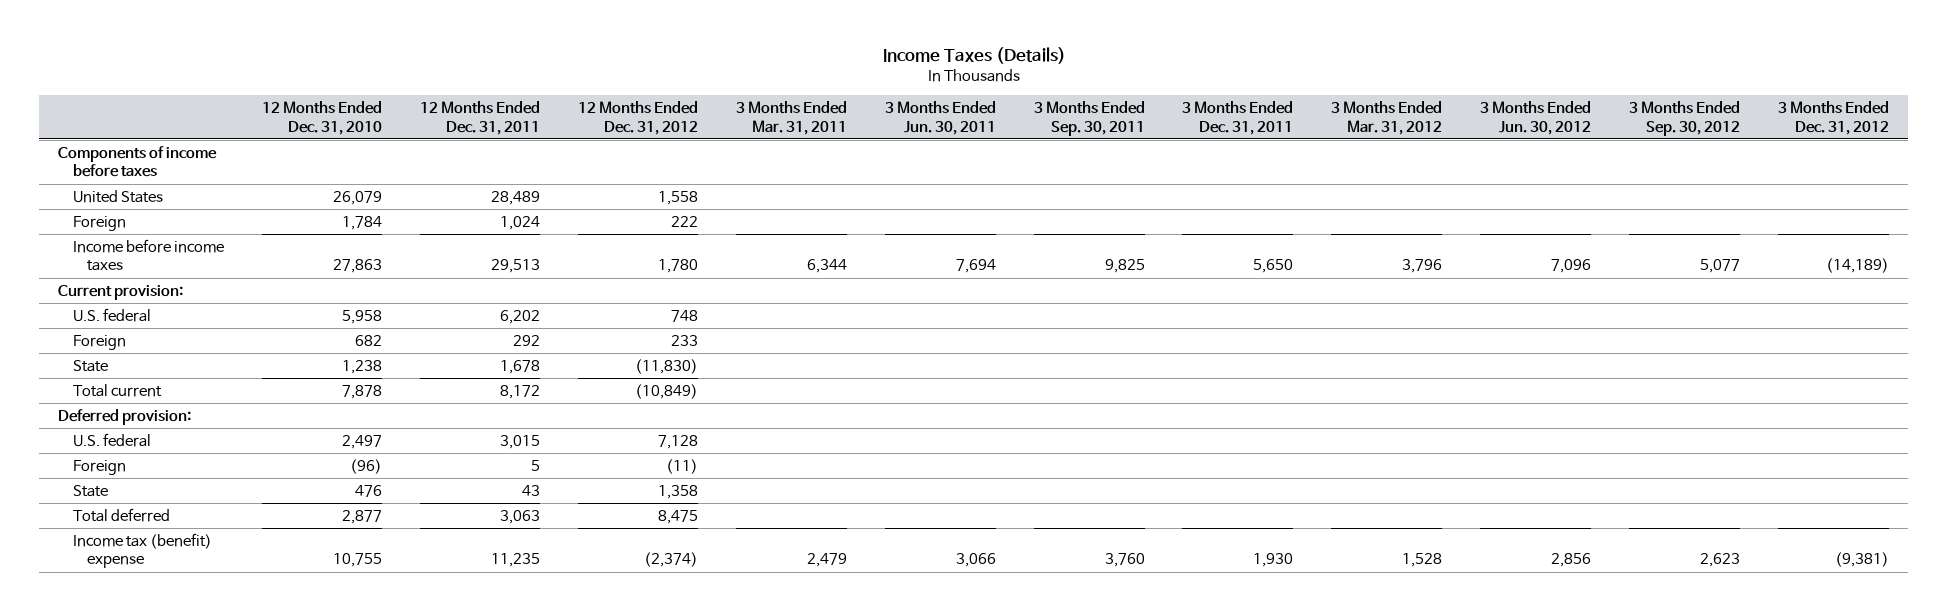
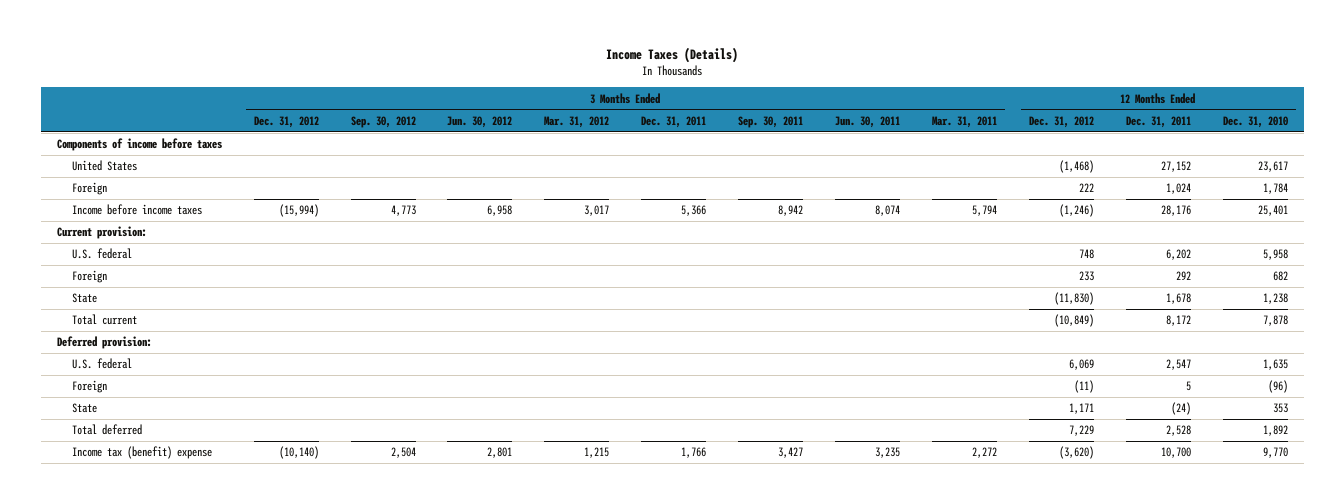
[332,190,382,205] 26,079 -> [1257,161,1288,173] 23,617
[490,190,540,205] 28,489 -> [1160,161,1191,173] 27,152
[657,190,698,205] 1,558 -> [1058,160,1094,174] (1,468)
[332,259,382,274] 27,863 -> [1257,205,1288,217] 25,401
[490,259,540,274] 29,513 -> [1160,205,1191,217] 28,176
[657,259,698,274] 1,780 -> [1058,204,1094,218] (1,246)
[806,259,847,274] 6,344 -> [971,205,997,217] 5,794
[955,259,996,274] 7,694 -> [875,205,901,217] 8,074
[1104,259,1145,274] 9,825 -> [778,205,804,217] 8,942
[1253,259,1294,274] 5,650 -> [681,205,707,217] 5,366
[1402,259,1443,274] 3,796 -> [584,205,610,217] 3,017
[1551,259,1592,274] 7,096 -> [487,205,513,217] 6,958
[1700,259,1741,274] 5,077 -> [390,205,416,217] 4,773
[1826,258,1890,274] (14,189) -> [278,204,319,218] (15,994)
[341,434,382,449] 2,497 -> [1262,359,1288,371] 1,635
[499,434,540,449] 3,015 -> [1165,359,1191,371] 2,547
[657,434,698,449] 7,128 -> [1068,359,1094,371] 6,069
[354,484,382,497] 476 -> [1272,403,1288,414] 353
[521,484,540,496] 43 -> [1170,402,1191,416] (24)
[657,484,698,499] 1,358 -> [1068,403,1094,415] 1,171
[341,509,382,524] 2,877 -> [1262,425,1288,437] 1,892
[499,509,540,524] 3,063 -> [1165,425,1191,437] 2,528
[657,509,698,524] 8,475 -> [1068,425,1094,437] 7,229
[332,553,382,568] 10,755 -> [1262,447,1288,459] 9,770
[490,553,540,568] 11,235 -> [1160,447,1191,459] 10,700
[643,552,698,568] (2,374) -> [1058,446,1094,460] (3,620)
[806,553,847,568] 2,479 -> [971,447,997,459] 2,272
[955,553,996,568] 3,066 -> [875,447,901,459] 3,235
[1104,553,1145,568] 3,760 -> [778,447,804,459] 3,427
[1253,553,1294,568] 1,930 -> [681,447,707,459] 1,766
[1402,553,1443,568] 1,528 -> [584,447,610,459] 1,215
[1551,553,1592,568] 2,856 -> [487,447,513,459] 2,801
[1700,553,1741,568] 2,623 -> [390,447,416,459] 2,504
[1835,552,1890,568] (9,381) -> [278,446,319,460] (10,140)

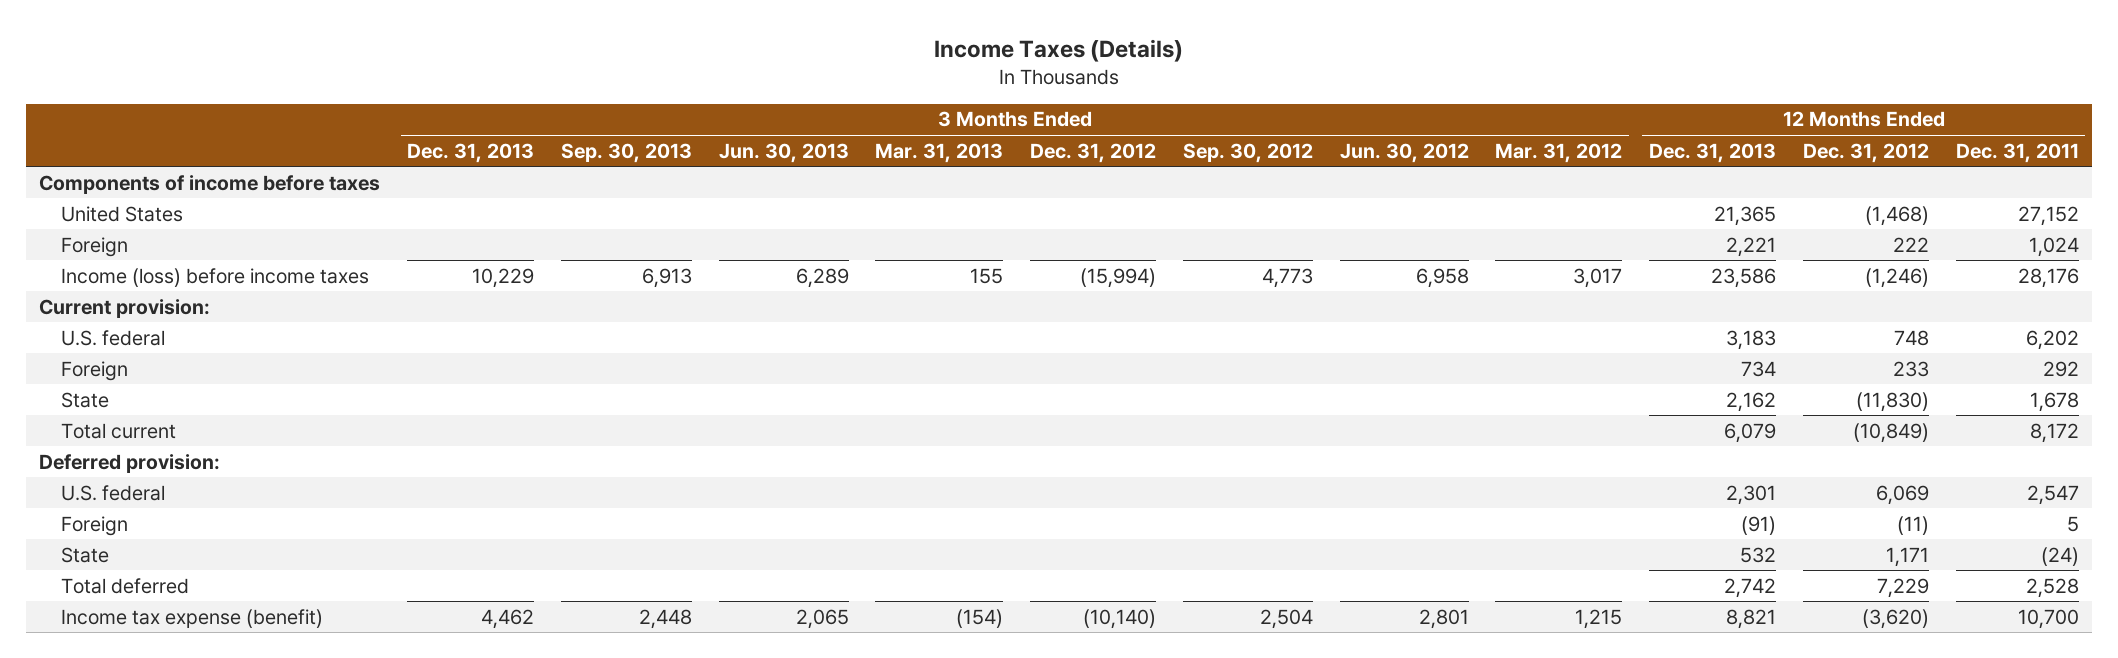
[641,115,707,128] Dec. 31, 2011 -> none
[738,115,804,128] Sep. 30, 2011 -> none
[835,115,901,128] Jun. 30, 2011 -> none
[931,115,997,128] Mar. 31, 2011 -> none
[1222,115,1288,128] Dec. 31, 2010 -> none
none -> [407,142,535,163] Dec. 31, 2013
none -> [560,142,692,163] Sep. 30, 2013
none -> [718,142,849,163] Jun. 30, 2013
none -> [875,142,1004,163] Mar. 31, 2013
none -> [1649,142,1777,163] Dec. 31, 2013
[71,204,202,216] Income before income taxes -> [61,267,370,287] Income (loss) before income taxes
[71,446,212,460] Income tax (benefit) expense -> [61,608,324,628] Income tax expense (benefit)

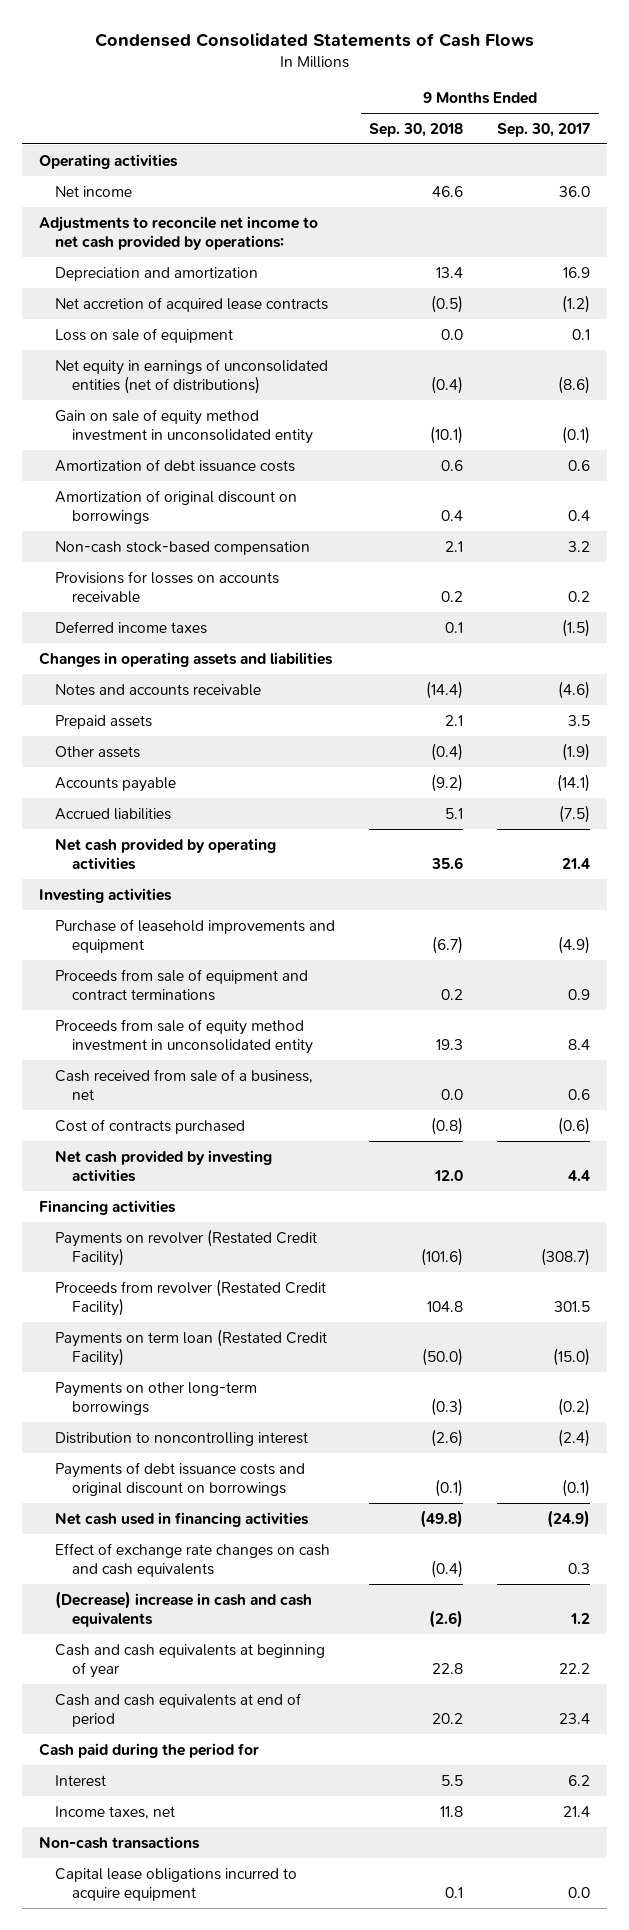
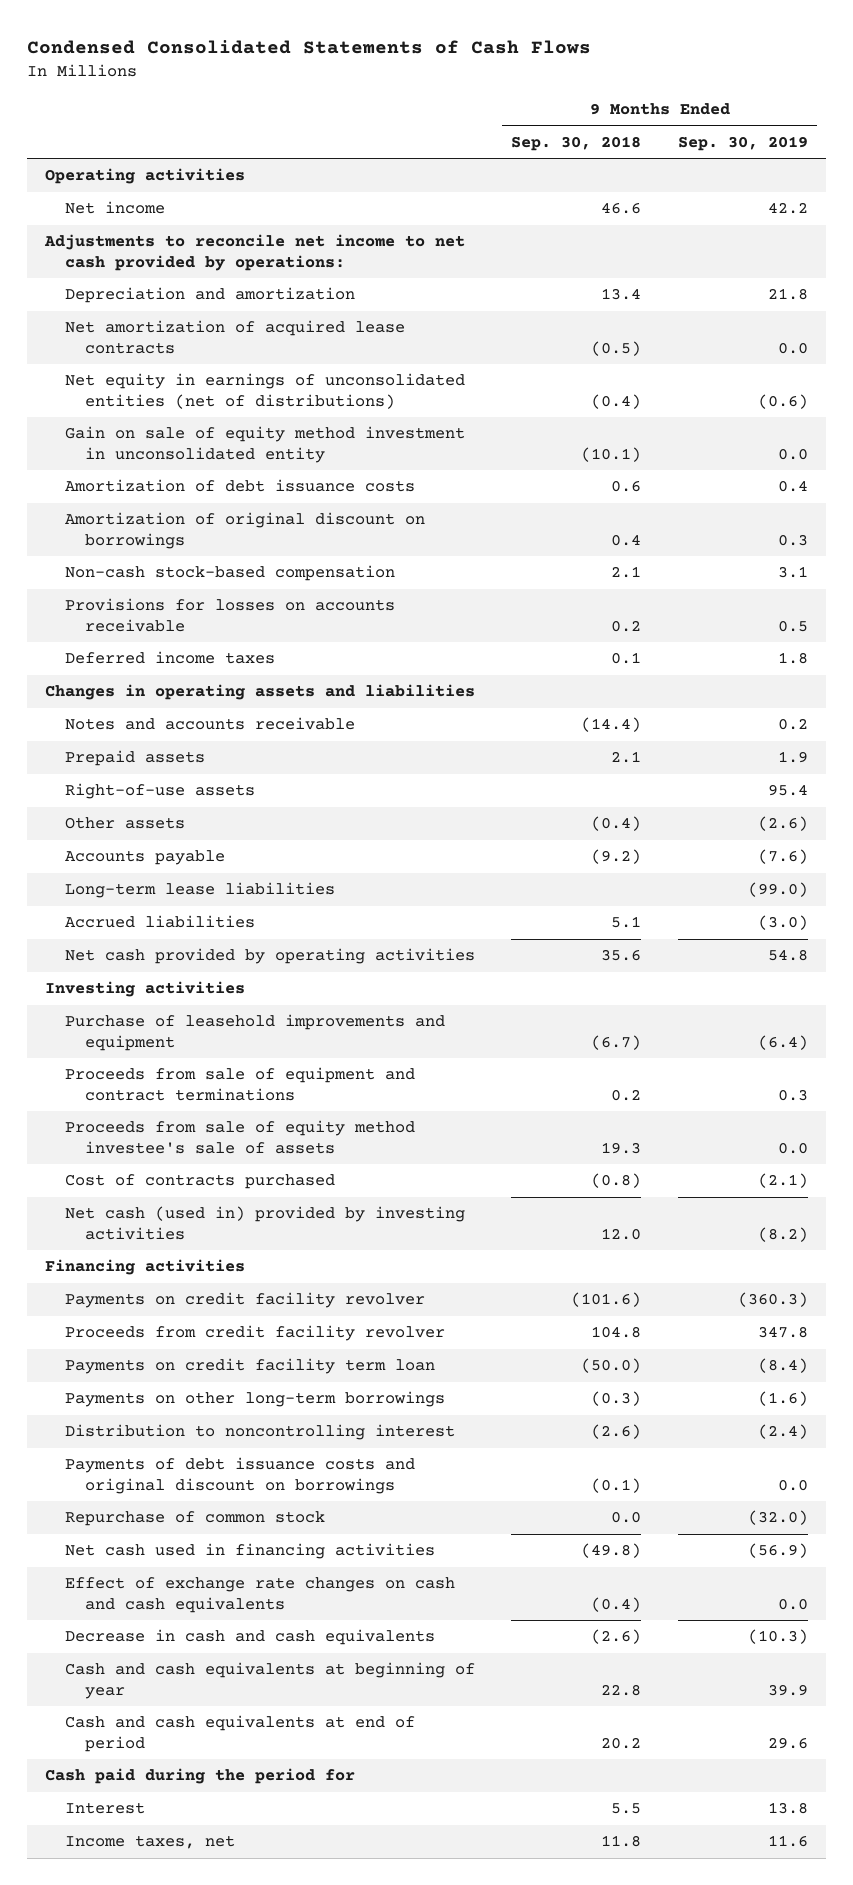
[497,122,591,137] Sep. 30, 2017 -> none
none -> [677,135,808,151] Sep. 30, 2019
[55,327,234,343] Loss on sale of equipment -> none
[55,296,329,312] Net accretion of acquired lease contracts -> [65,320,406,354] Net amortization of acquired lease contracts
none -> [65,783,256,800] Right-of-use assets
none -> [65,882,336,899] Long-term lease liabilities
[55,1068,314,1100] Cash received from sale of a business, net -> none
[55,1018,313,1054] Proceeds from sale of equity method investment in unconsolidated entity -> [65,1120,416,1154] Proceeds from sale of equity method investee's sale of assets
[55,1149,273,1182] Net cash provided by investing activities -> [65,1206,466,1240] Net cash (used in) provided by investing activities
[55,1228,318,1266] Payments on revolver (Restated Credit Facility) -> [65,1292,426,1309] Payments on credit facility revolver
[55,1278,327,1316] Proceeds from revolver (Restated Credit Facility) -> [65,1325,446,1342] Proceeds from credit facility revolver
[55,1328,328,1366] Payments on term loan (Restated Credit Facility) -> [65,1358,436,1375] Payments on credit facility term loan
none -> [65,1511,326,1527] Repurchase of common stock
[55,1590,313,1627] (Decrease) increase in cash and cash equivalents -> [65,1629,436,1646] Decrease in cash and cash equivalents
[39,1835,201,1849] Non-cash transactions -> none
[55,1867,298,1901] Capital lease obligations incurred to acquire equipment -> none

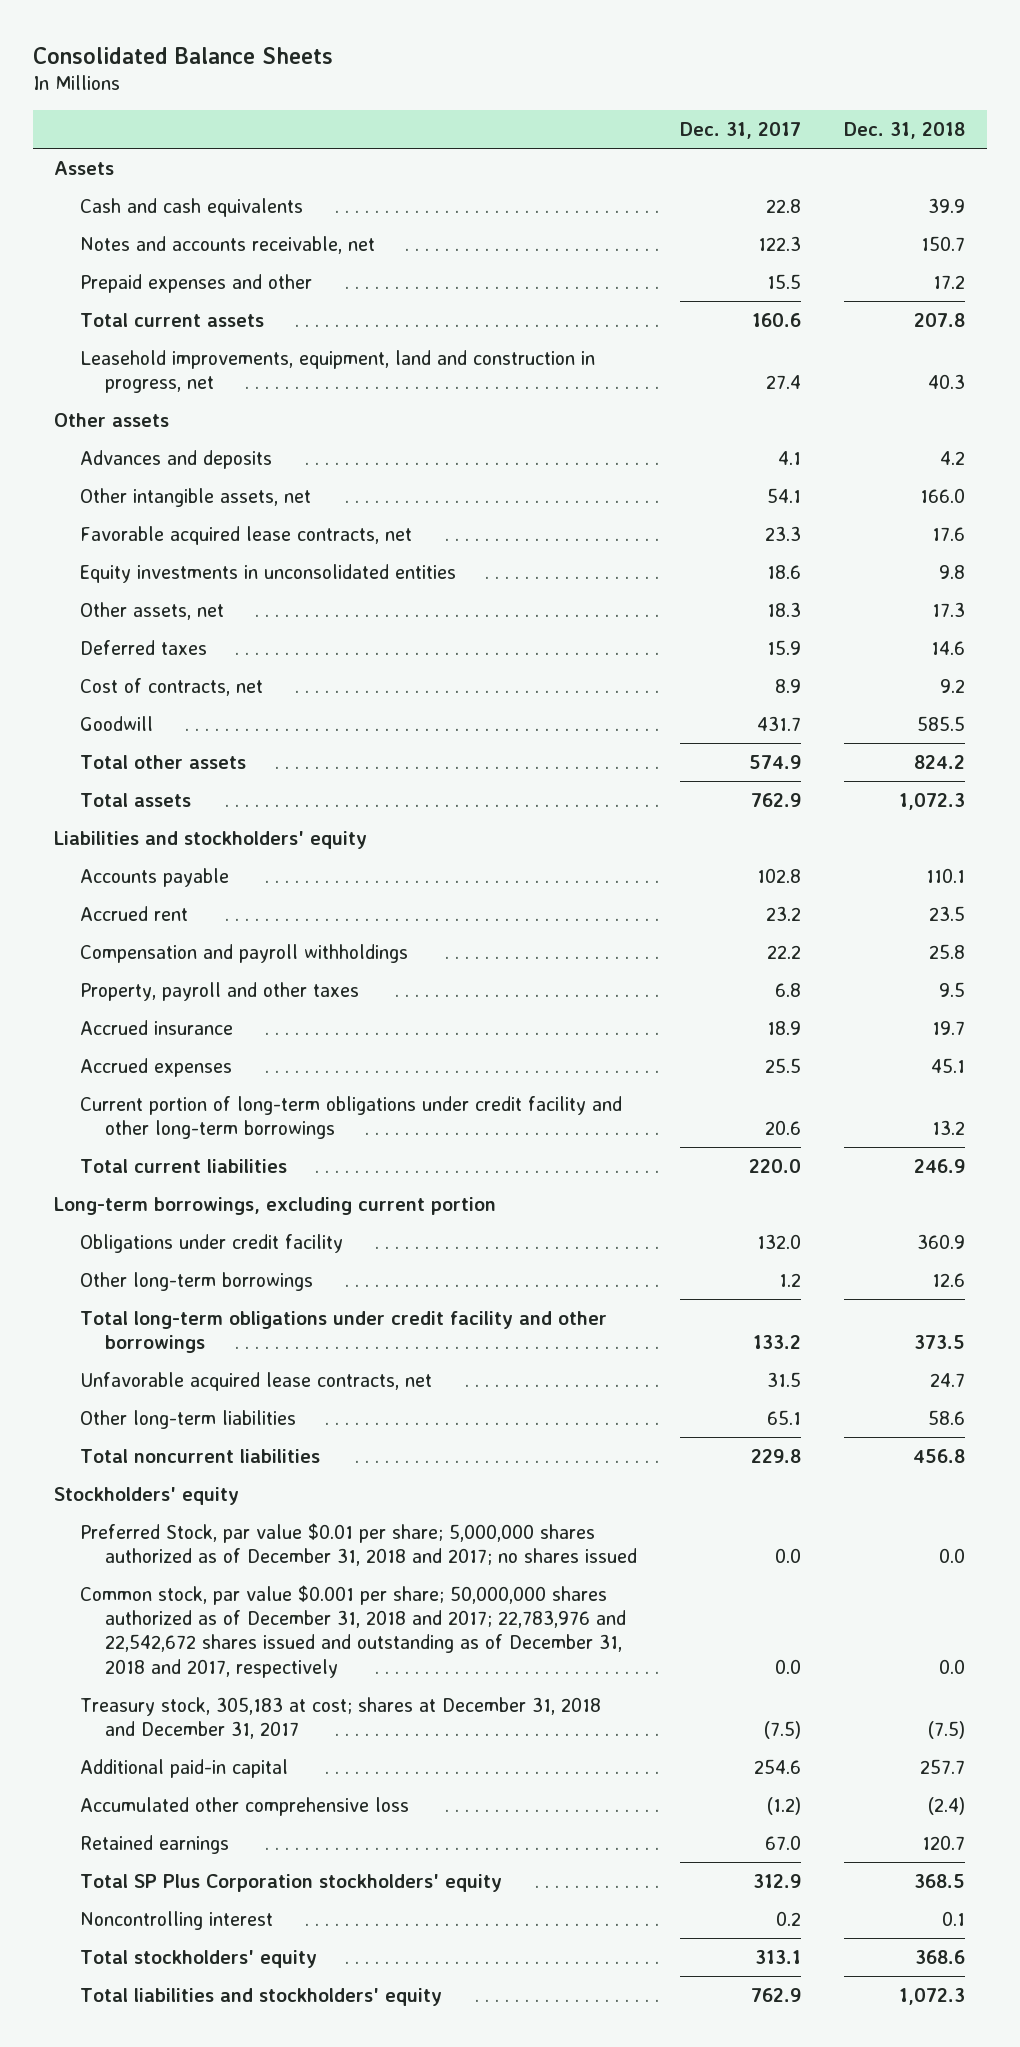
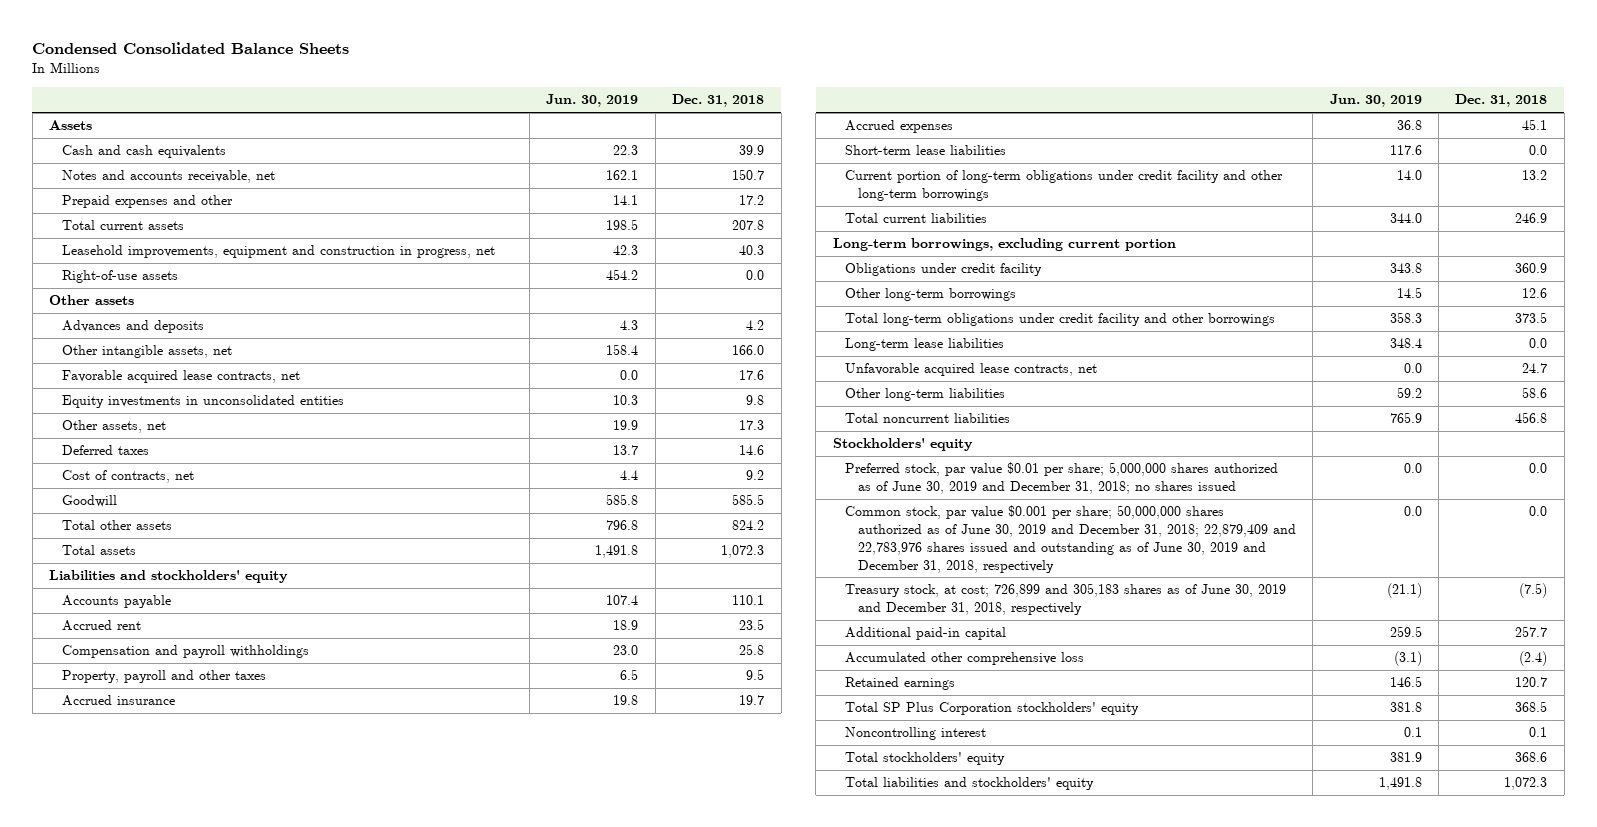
[32,46,333,64] Consolidated Balance Sheets -> [32,42,350,55] Condensed Consolidated Balance Sheets
[680,121,802,139] Dec. 31, 2017 -> none
none -> [546,94,639,108] Jun. 30, 2019
[79,349,595,394] Leasehold improvements, equipment, land and construction in progress, net -> [61,245,495,259] Leasehold improvements, equipment and construction in progress, net
none -> [61,270,178,284] Right-of-use assets
none -> [845,145,1007,156] Short-term lease liabilities
none -> [845,338,1005,352] Long-term lease liabilities
[79,1522,638,1567] Preferred Stock, par value $0.01 per share; 5,000,000 shares authorized as of December 31, 2018 and 2017; no shares issued -> [845,462,1279,495] Preferred stock, par value $0.01 per share; 5,000,000 shares authorized as of June 30, 2019 and December 31, 2018; no shares issued
[79,1584,627,1678] Common stock, par value $0.001 per share; 50,000,000 shares authorized as of December 31, 2018 and 2017; 22,783,976 and 22,542,672 shares issued and outstanding as of December 31, 2018 and 2017, respectively -> [845,505,1296,573] Common stock, par value $0.001 per share; 50,000,000 shares authorized as of June 30, 2019 and December 31, 2018; 22,879,409 and 22,783,976 shares issued and outstanding as of June 30, 2019 and December 31, 2018, respectively
[79,1696,601,1740] Treasury stock, 305,183 at cost; shares at December 31, 2018 and December 31, 2017 -> [845,583,1287,616] Treasury stock, at cost; 726,899 and 305,183 shares as of June 30, 2019 and December 31, 2018, respectively

